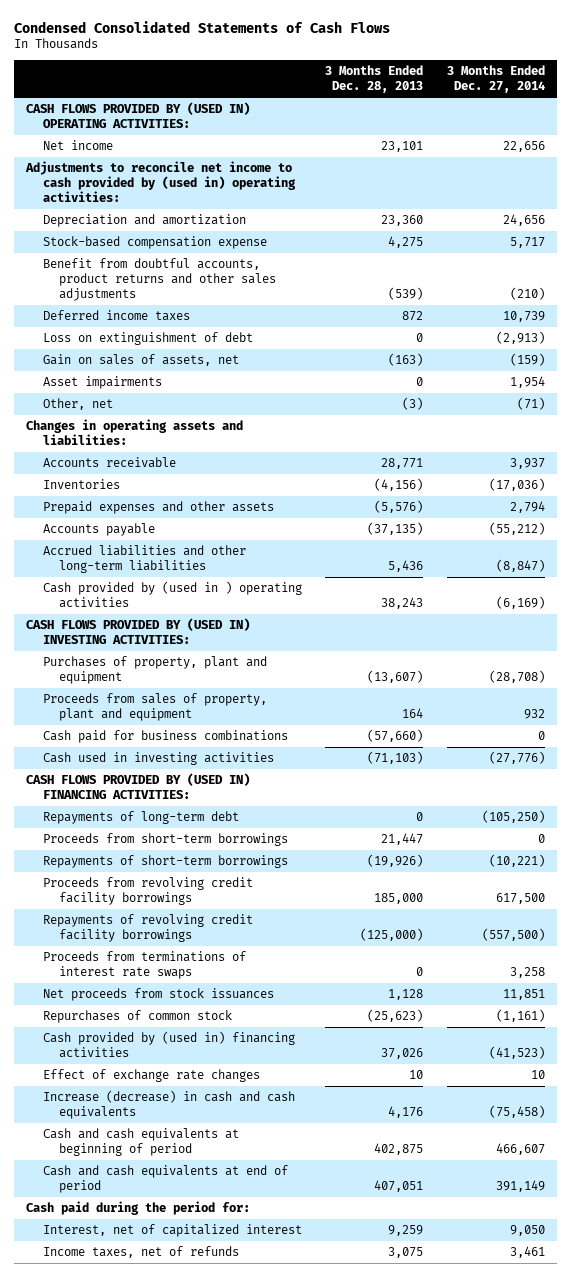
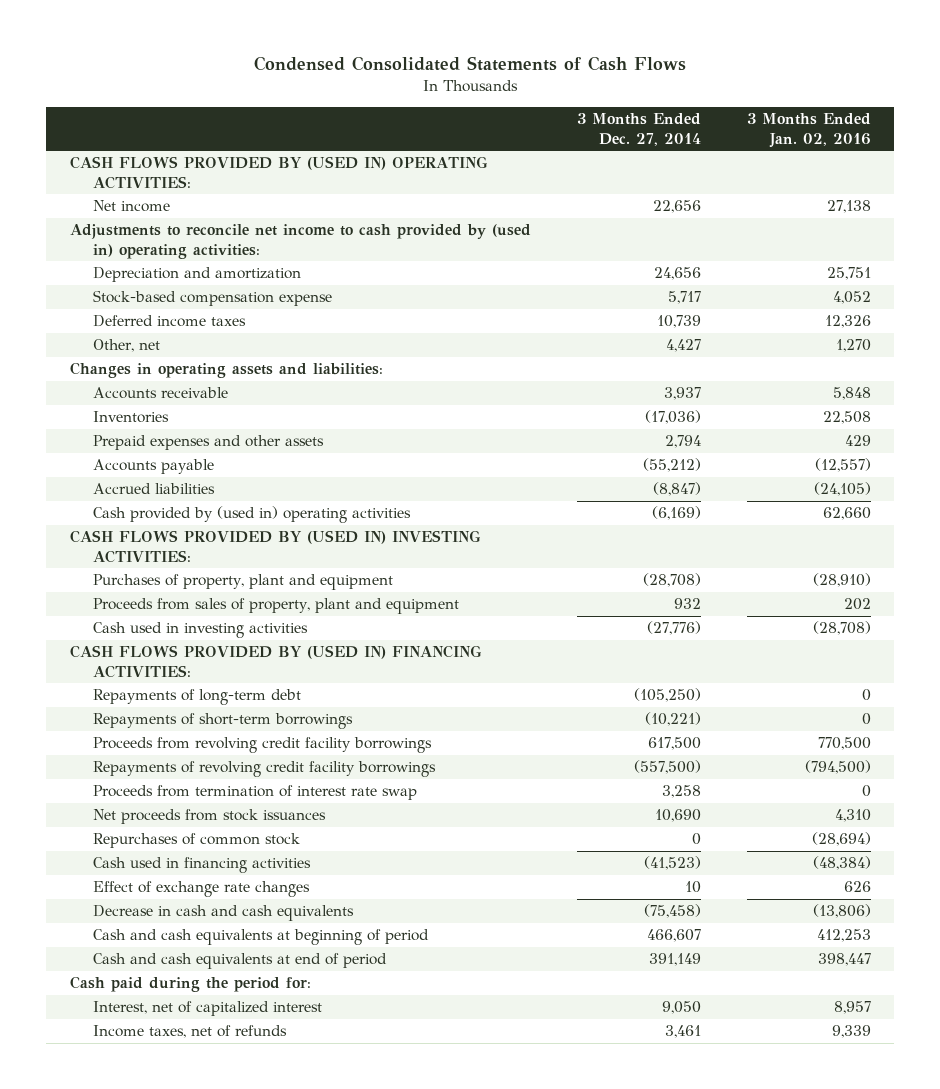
[325,65,424,94] 3 Months Ended Dec. 28, 2013 -> none
none -> [746,113,871,148] 3 Months Ended Jan. 02, 2016
[42,257,277,302] Benefit from doubtful accounts, product returns and other sales adjustments -> none
[42,331,253,345] Loss on extinguishment of debt -> none
[42,353,239,366] Gain on sales of assets, net -> none
[42,375,162,389] Asset impairments -> none
[516,396,545,410] (71) -> [665,339,701,353] 4,427
[42,544,246,574] Accrued liabilities and other long-term liabilities -> [93,483,216,495] Accrued liabilities
[42,580,302,609] Cash provided by (used in ) operating activities -> [93,506,412,524] Cash provided by (used in) operating activities
[42,729,288,743] Cash paid for business combinations -> none
[42,832,288,846] Proceeds from short-term borrowings -> none
[42,950,246,980] Proceeds from terminations of interest rate swaps -> [93,785,418,801] Proceeds from termination of interest rate swap
[502,988,545,1000] 11,851 -> [654,809,701,823] 10,690
[495,1008,545,1022] (1,161) -> [691,833,701,846] 0
[42,1030,295,1059] Cash provided by (used in) financing activities -> [93,857,312,874] Cash used in financing activities
[42,1089,295,1120] Increase (decrease) in cash and cash equivalents -> [93,905,355,922] Decrease in cash and cash equivalents

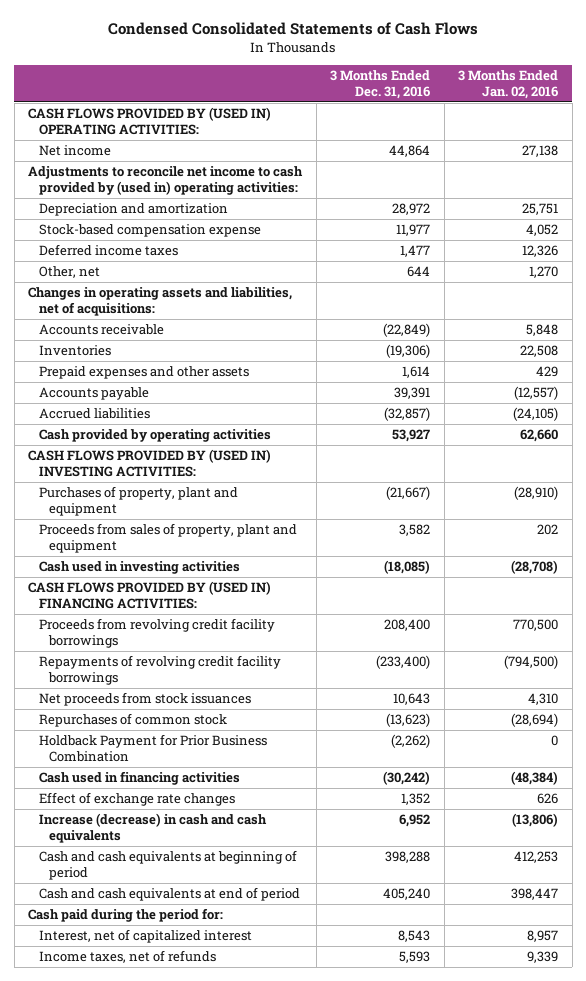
[576,113,701,146] 3 Months Ended Dec. 27, 2014 -> none
none -> [330,69,431,99] 3 Months Ended Dec. 31, 2016
[69,362,383,379] Changes in operating assets and liabilities: -> [28,287,293,317] Changes in operating assets and liabilities, net of acquisitions:
[93,506,412,524] Cash provided by (used in) operating activities -> [38,429,271,443] Cash provided by operating activities
[93,689,302,706] Repayments of long-term debt -> none
[93,713,354,730] Repayments of short-term borrowings -> none
[93,785,418,801] Proceeds from termination of interest rate swap -> none
none -> [38,734,267,763] Holdback Payment for Prior Business Combination
[93,905,355,922] Decrease in cash and cash equivalents -> [38,813,267,844] Increase (decrease) in cash and cash equivalents

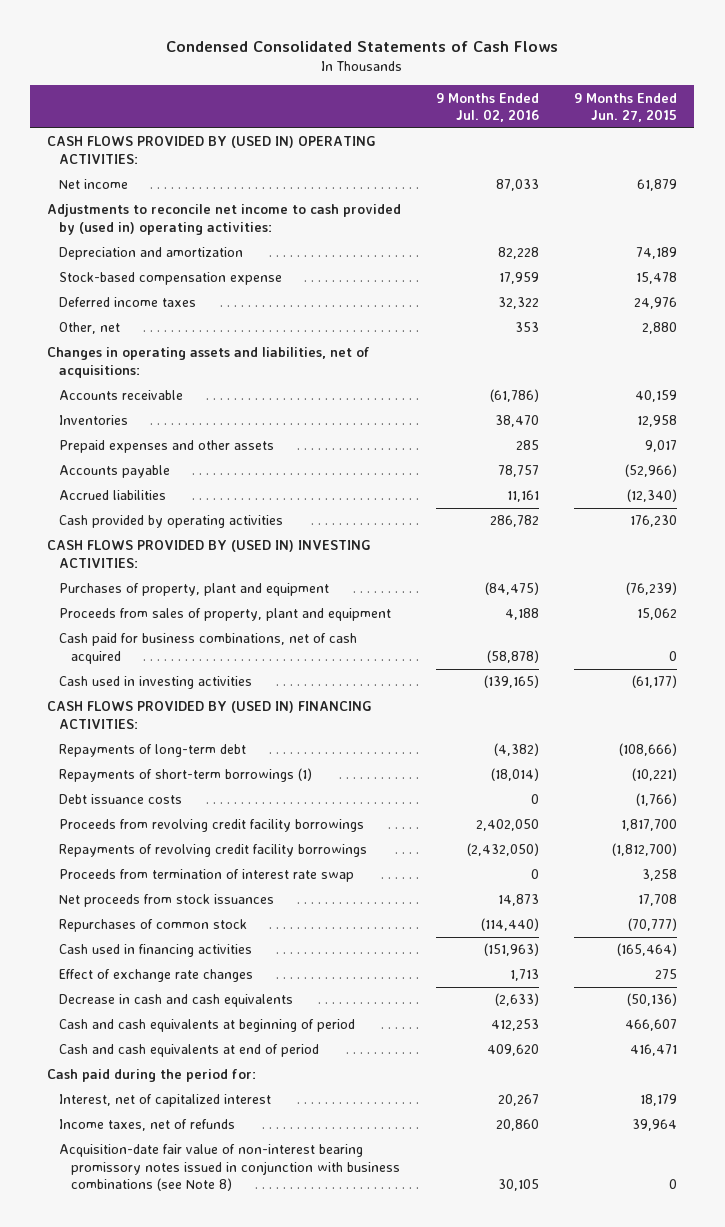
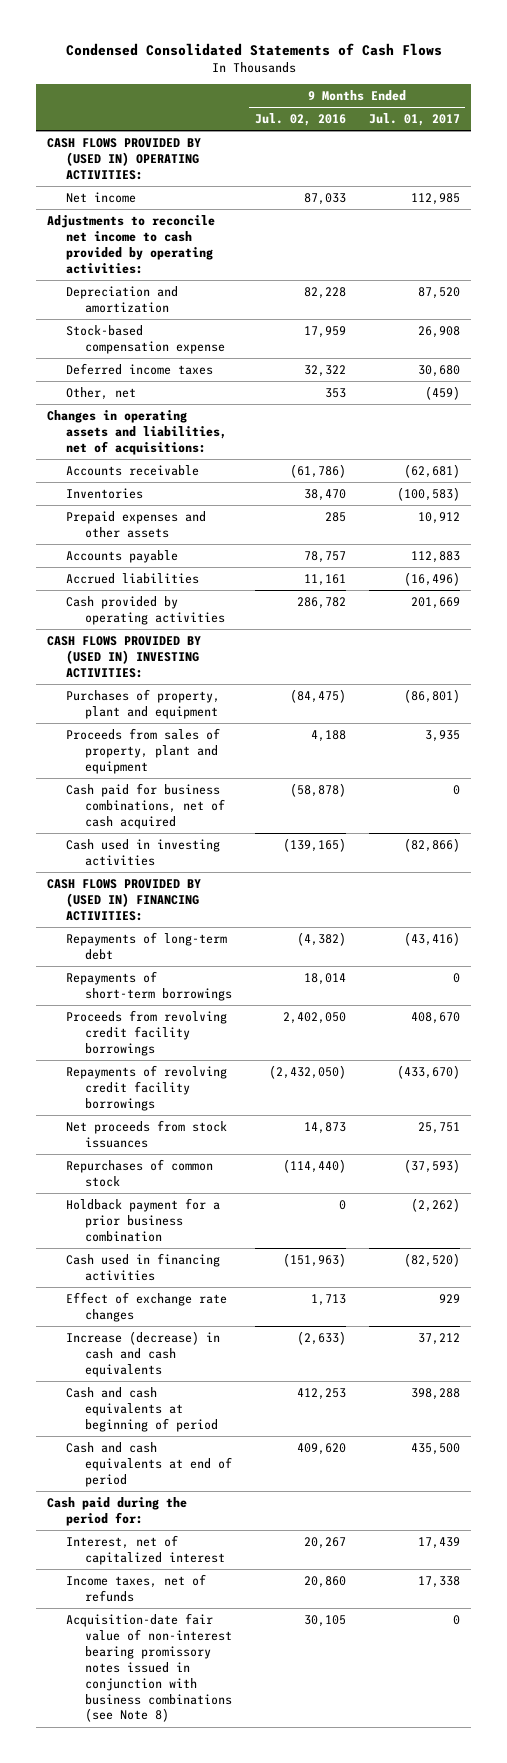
[574,92,678,123] 9 Months Ended Jun. 27, 2015 -> none
none -> [368,113,460,127] Jul. 01, 2017
[47,204,402,235] Adjustments to reconcile net income to cash provided by (used in) operating activities: -> [47,214,216,274] Adjustments to reconcile net income to cash provided by operating activities:
[59,794,183,805] Debt issuance costs -> none
[59,768,313,783] Repayments of short-term borrowings (1) -> [66,970,233,1001] Repayments of short-term borrowings
[491,768,540,782] (18,014) -> [303,972,346,985] 18,014
[59,869,355,883] Proceeds from termination of interest rate swap -> none
none -> [66,1197,221,1242] Holdback payment for a prior business combination
[59,994,294,1008] Decrease in cash and cash equivalents -> [66,1330,221,1377] Increase (decrease) in cash and cash equivalents

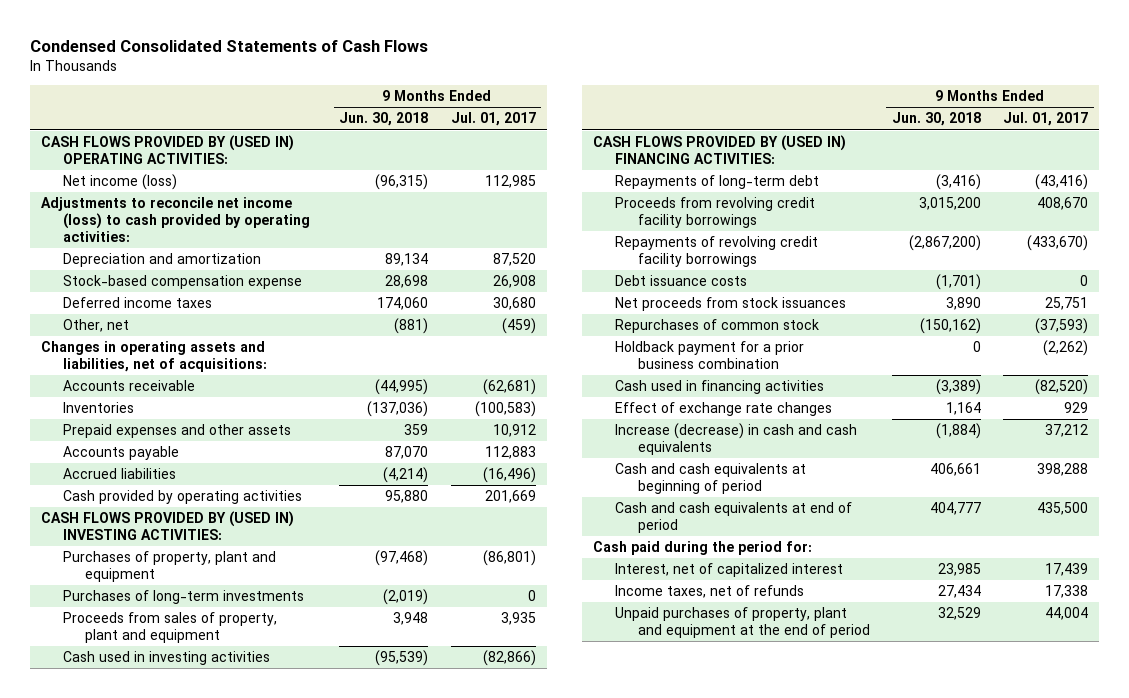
[254,113,346,127] Jul. 02, 2016 -> none
none -> [339,112,429,127] Jun. 30, 2018
[66,191,137,203] Net income -> [62,174,177,191] Net income (loss)
[47,214,216,274] Adjustments to reconcile net income to cash provided by operating activities: -> [40,197,310,243] Adjustments to reconcile net income (loss) to cash provided by operating activities:
none -> [62,590,304,605] Purchases of long-term investments
[66,782,226,829] Cash paid for business combinations, net of cash acquired -> none
[66,970,233,1001] Repayments of short-term borrowings -> none
none -> [615,275,748,287] Debt issuance costs
[66,1612,233,1723] Acquisition-date fair value of non-interest bearing promissory notes issued in conjunction with business combinations (see Note 8) -> none
none -> [615,607,870,639] Unpaid purchases of property, plant and equipment at the end of period

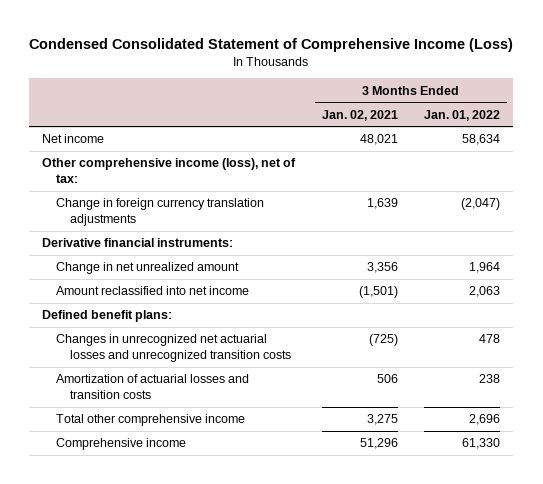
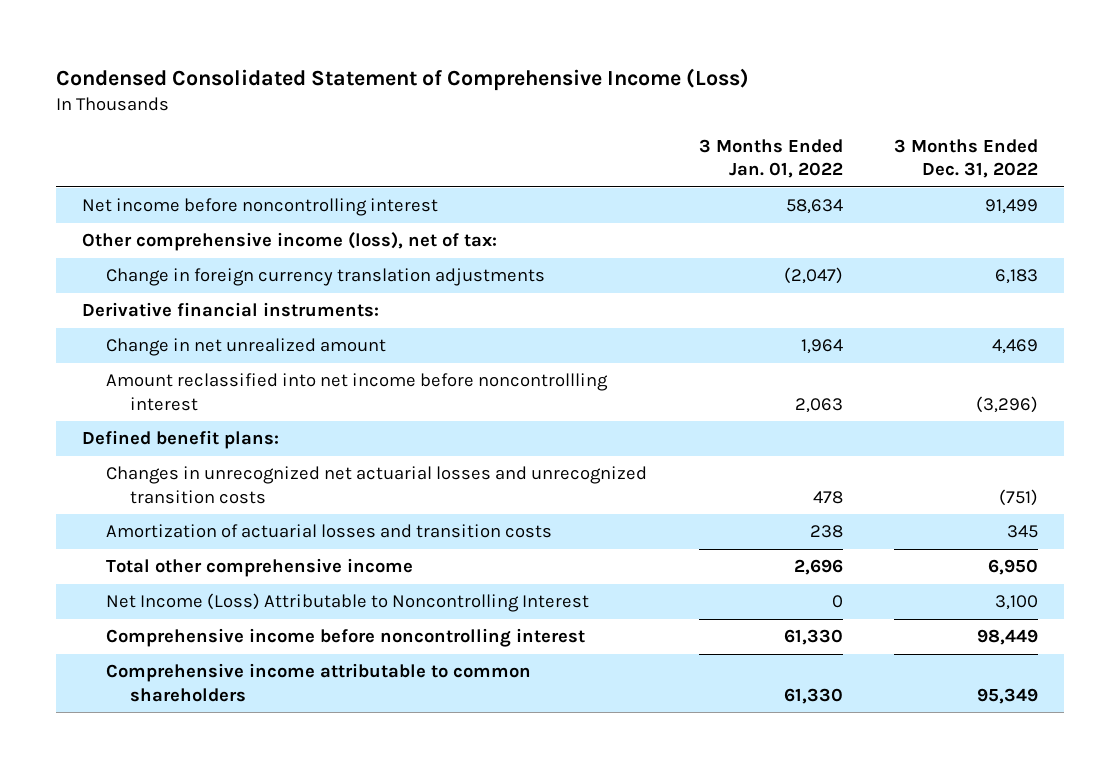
[321,109,398,121] Jan. 02, 2021 -> none
none -> [894,138,1039,179] 3 Months Ended Dec. 31, 2022
[42,134,105,144] Net income -> [81,198,438,217] Net income before noncontrolling interest
[56,286,250,296] Amount reclassified into net income -> [105,373,608,411] Amount reclassified into net income before noncontrollling interest
none -> [105,593,589,613] Net Income (Loss) Attributable to Noncontrolling Interest
none -> [105,628,585,648] Comprehensive income before noncontrolling interest
[56,438,187,451] Comprehensive income -> [105,663,531,702] Comprehensive income attributable to common shareholders

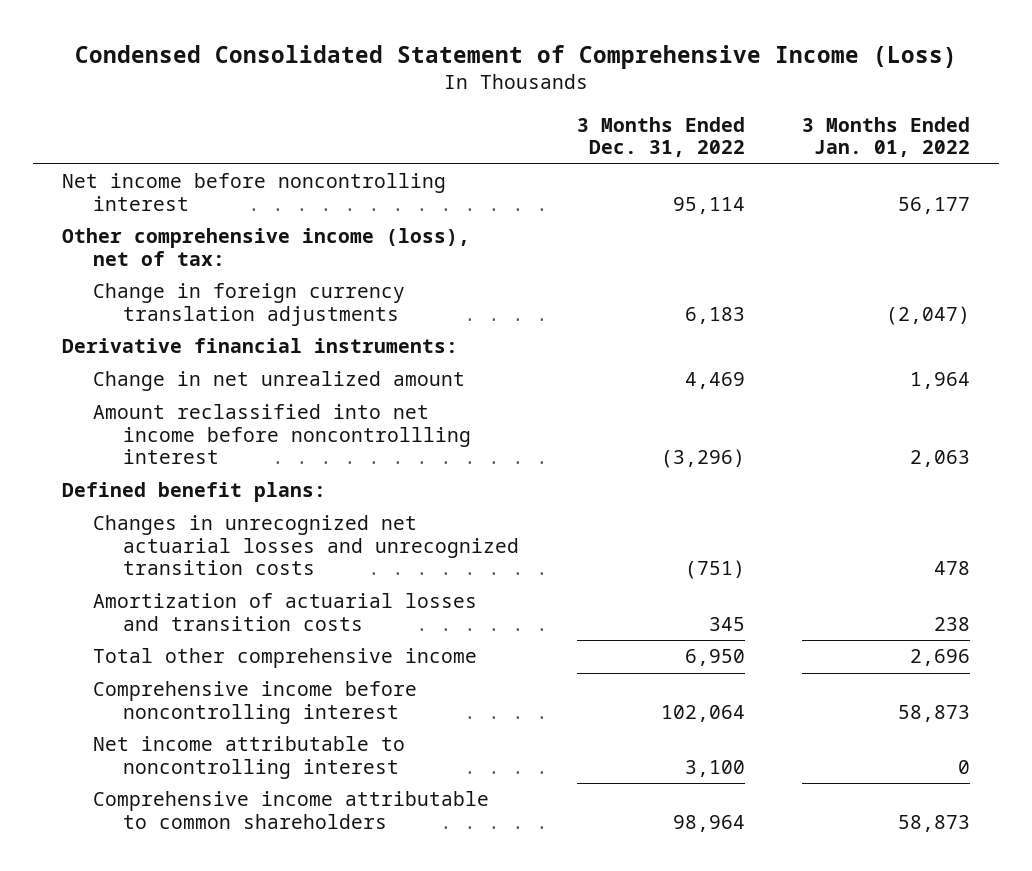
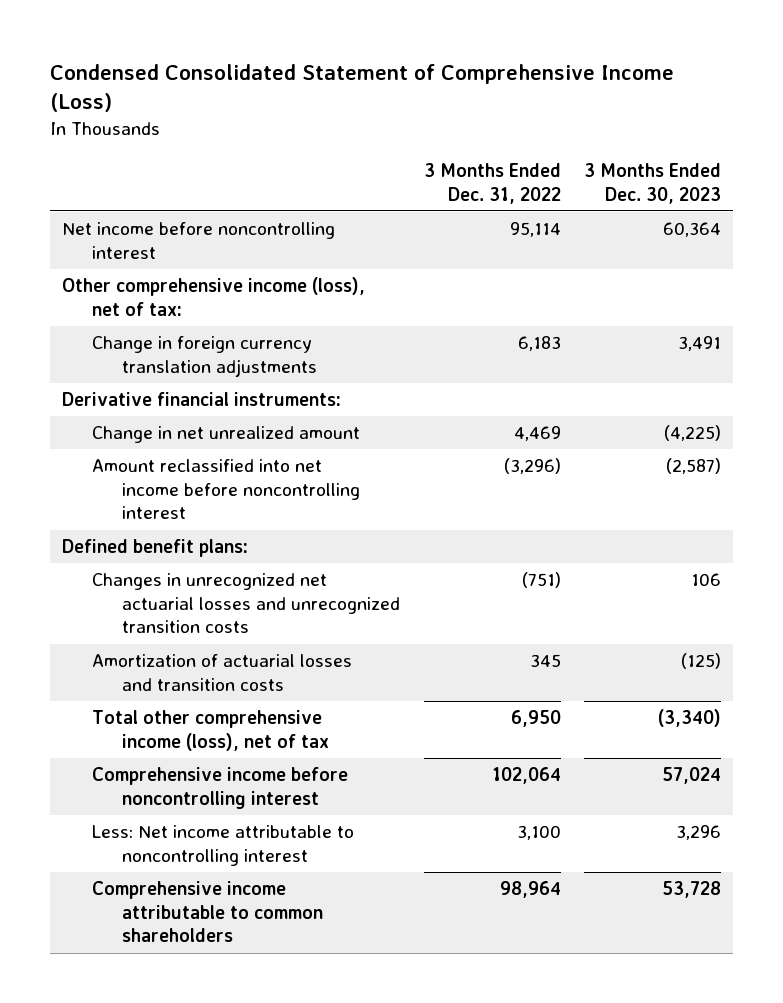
[802,116,971,158] 3 Months Ended Jan. 01, 2022 -> none
none -> [584,163,722,204] 3 Months Ended Dec. 30, 2023
[92,404,472,465] Amount reclassified into net income before noncontrollling interest -> [92,459,361,520] Amount reclassified into net income before noncontrolling interest
[92,648,477,669] Total other comprehensive income -> [92,710,330,751] Total other comprehensive income (loss), net of tax
[92,736,405,779] Net income attributable to noncontrolling interest -> [92,825,355,866] Less: Net income attributable to noncontrolling interest

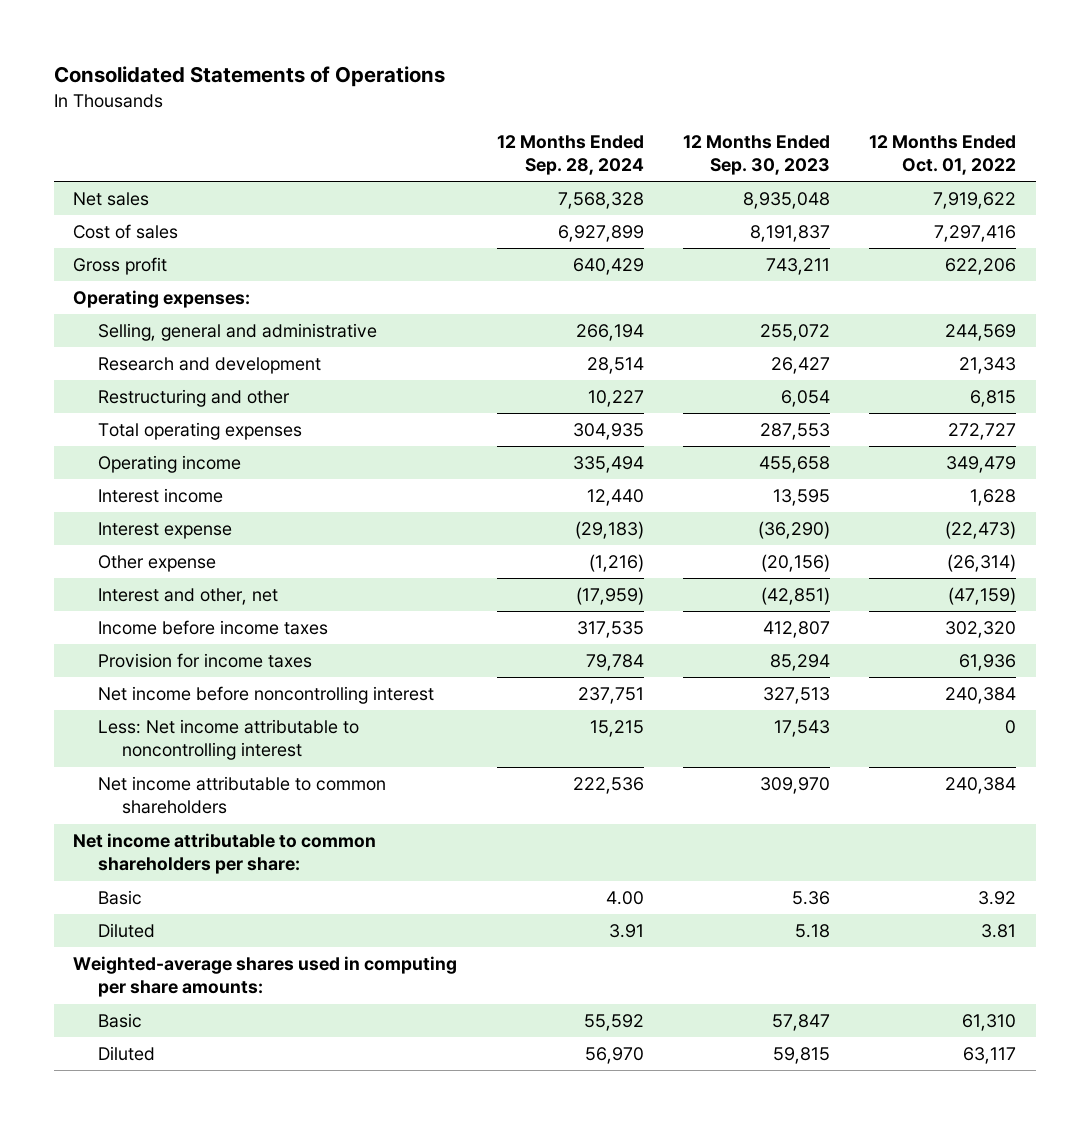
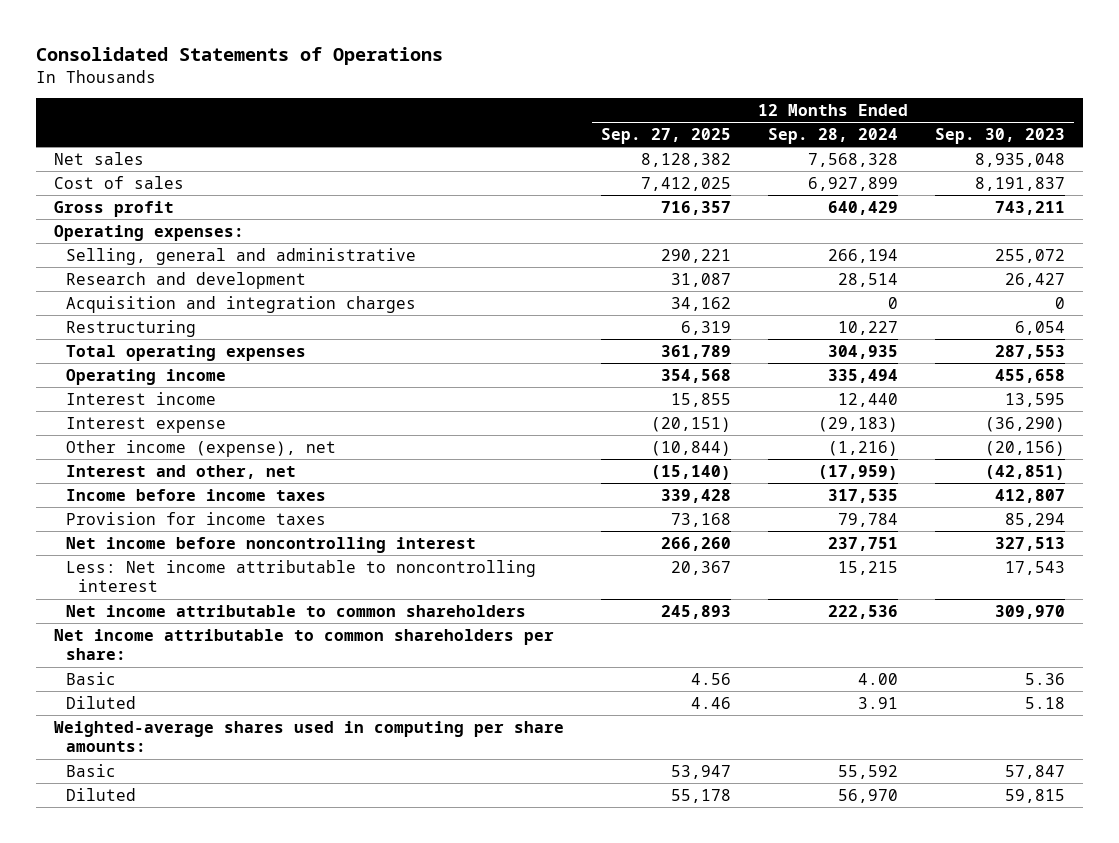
[869,135,1017,176] 12 Months Ended Oct. 01, 2022 -> none
none -> [601,128,732,145] Sep. 27, 2025
none -> [66,295,417,313] Acquisition and integration charges
[97,389,290,408] Restructuring and other -> [66,319,197,337] Restructuring
[97,555,216,573] Other expense -> [66,439,337,457] Other income (expense), net

